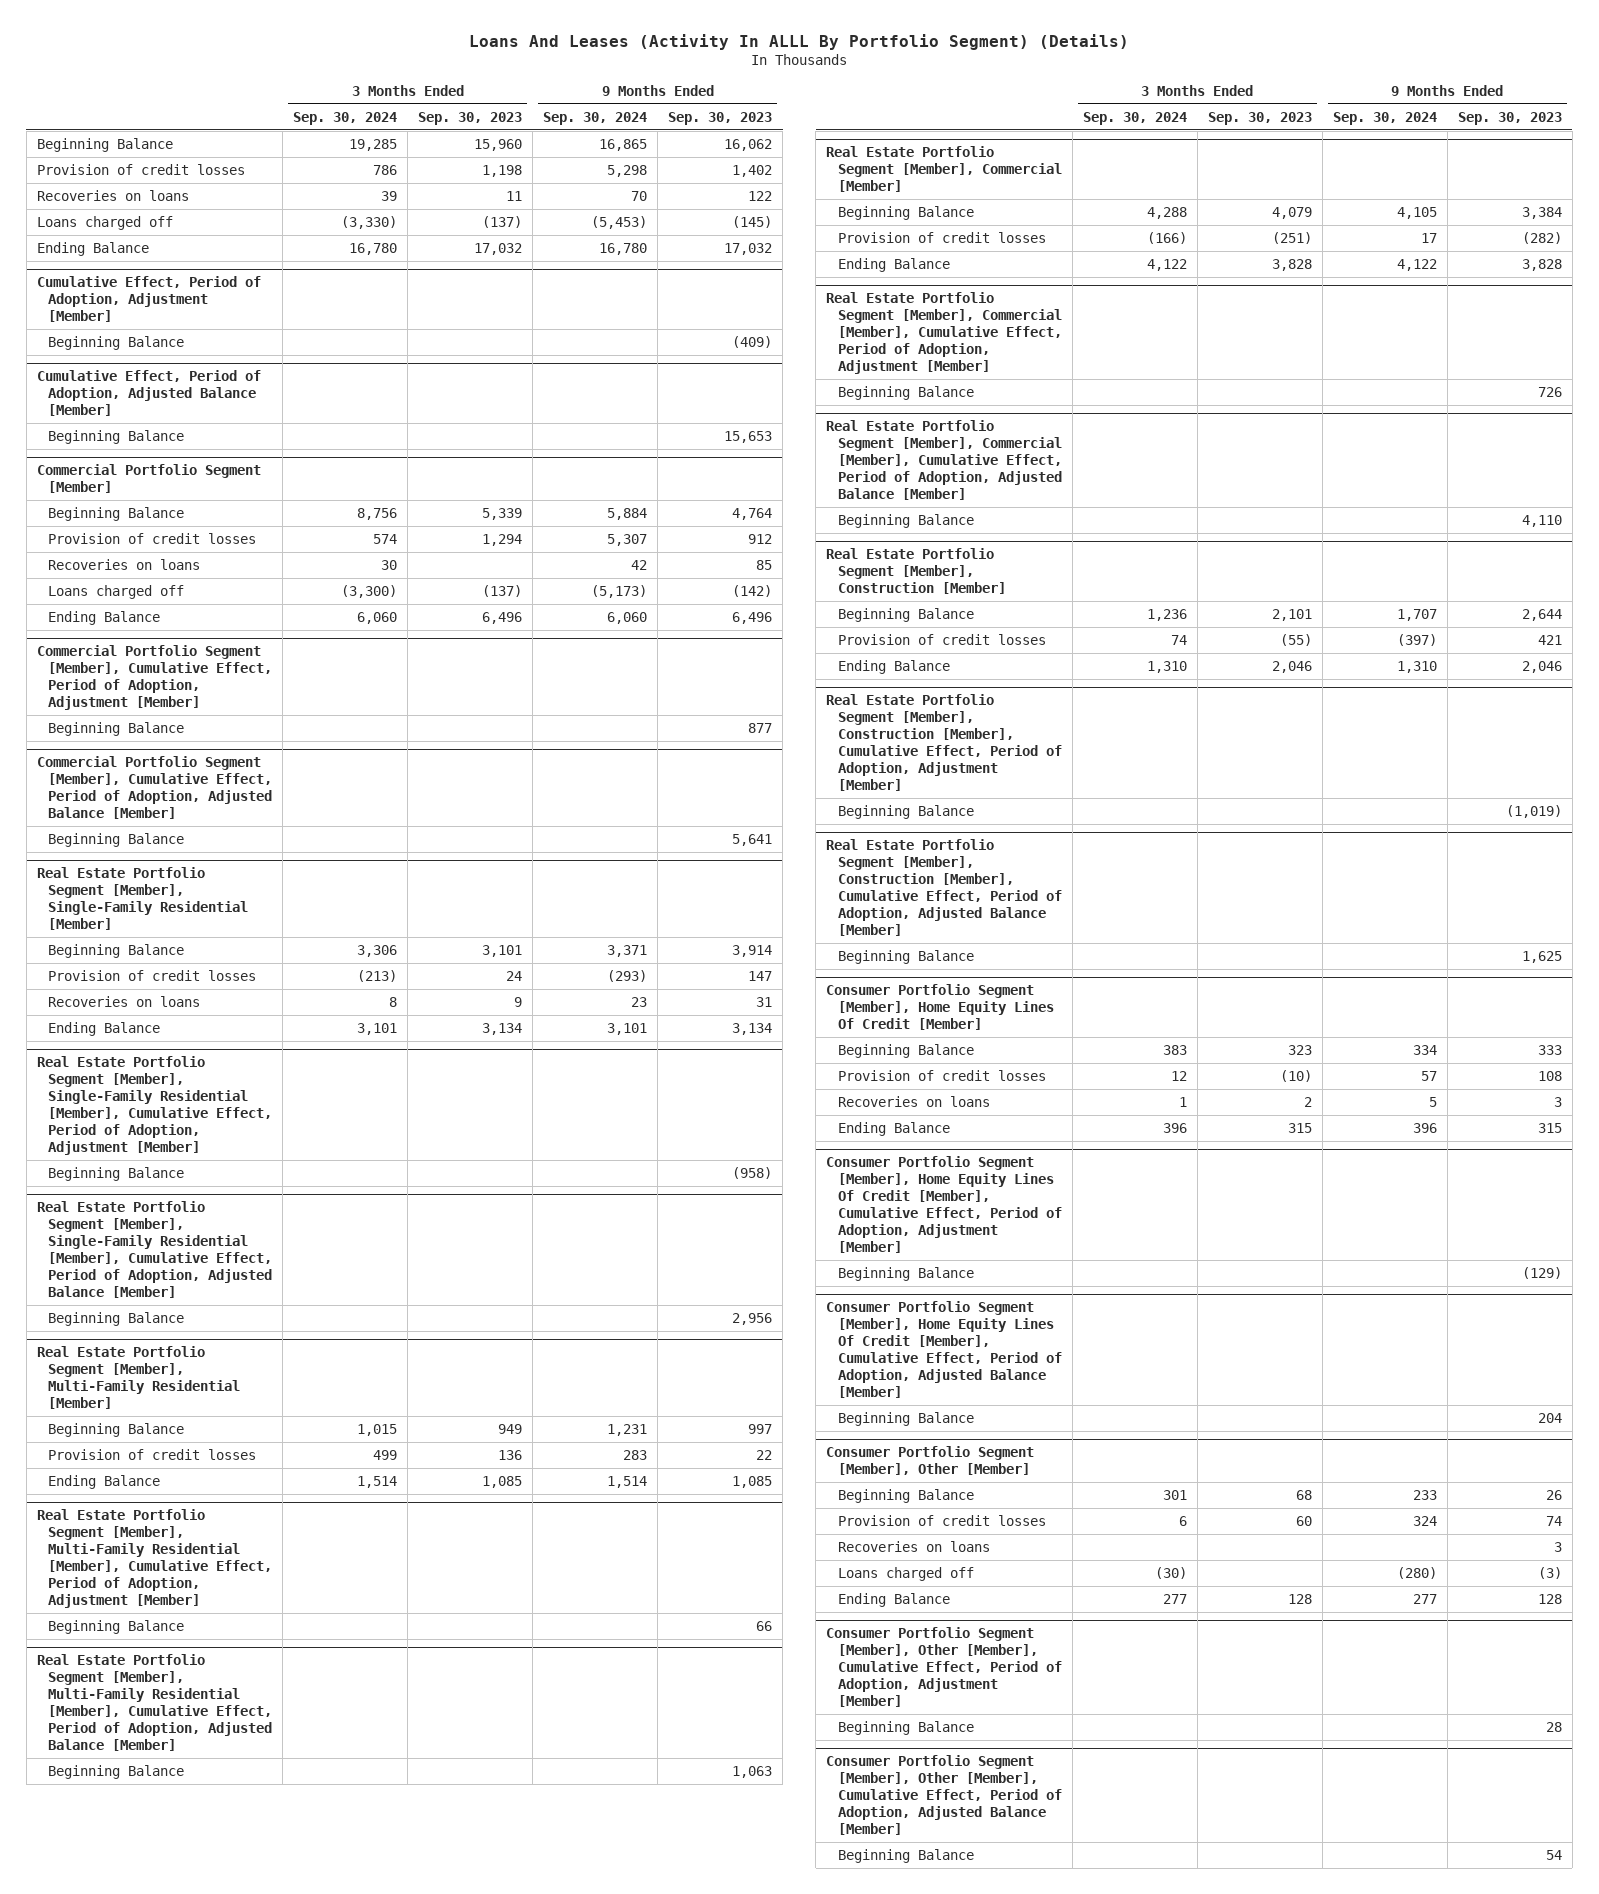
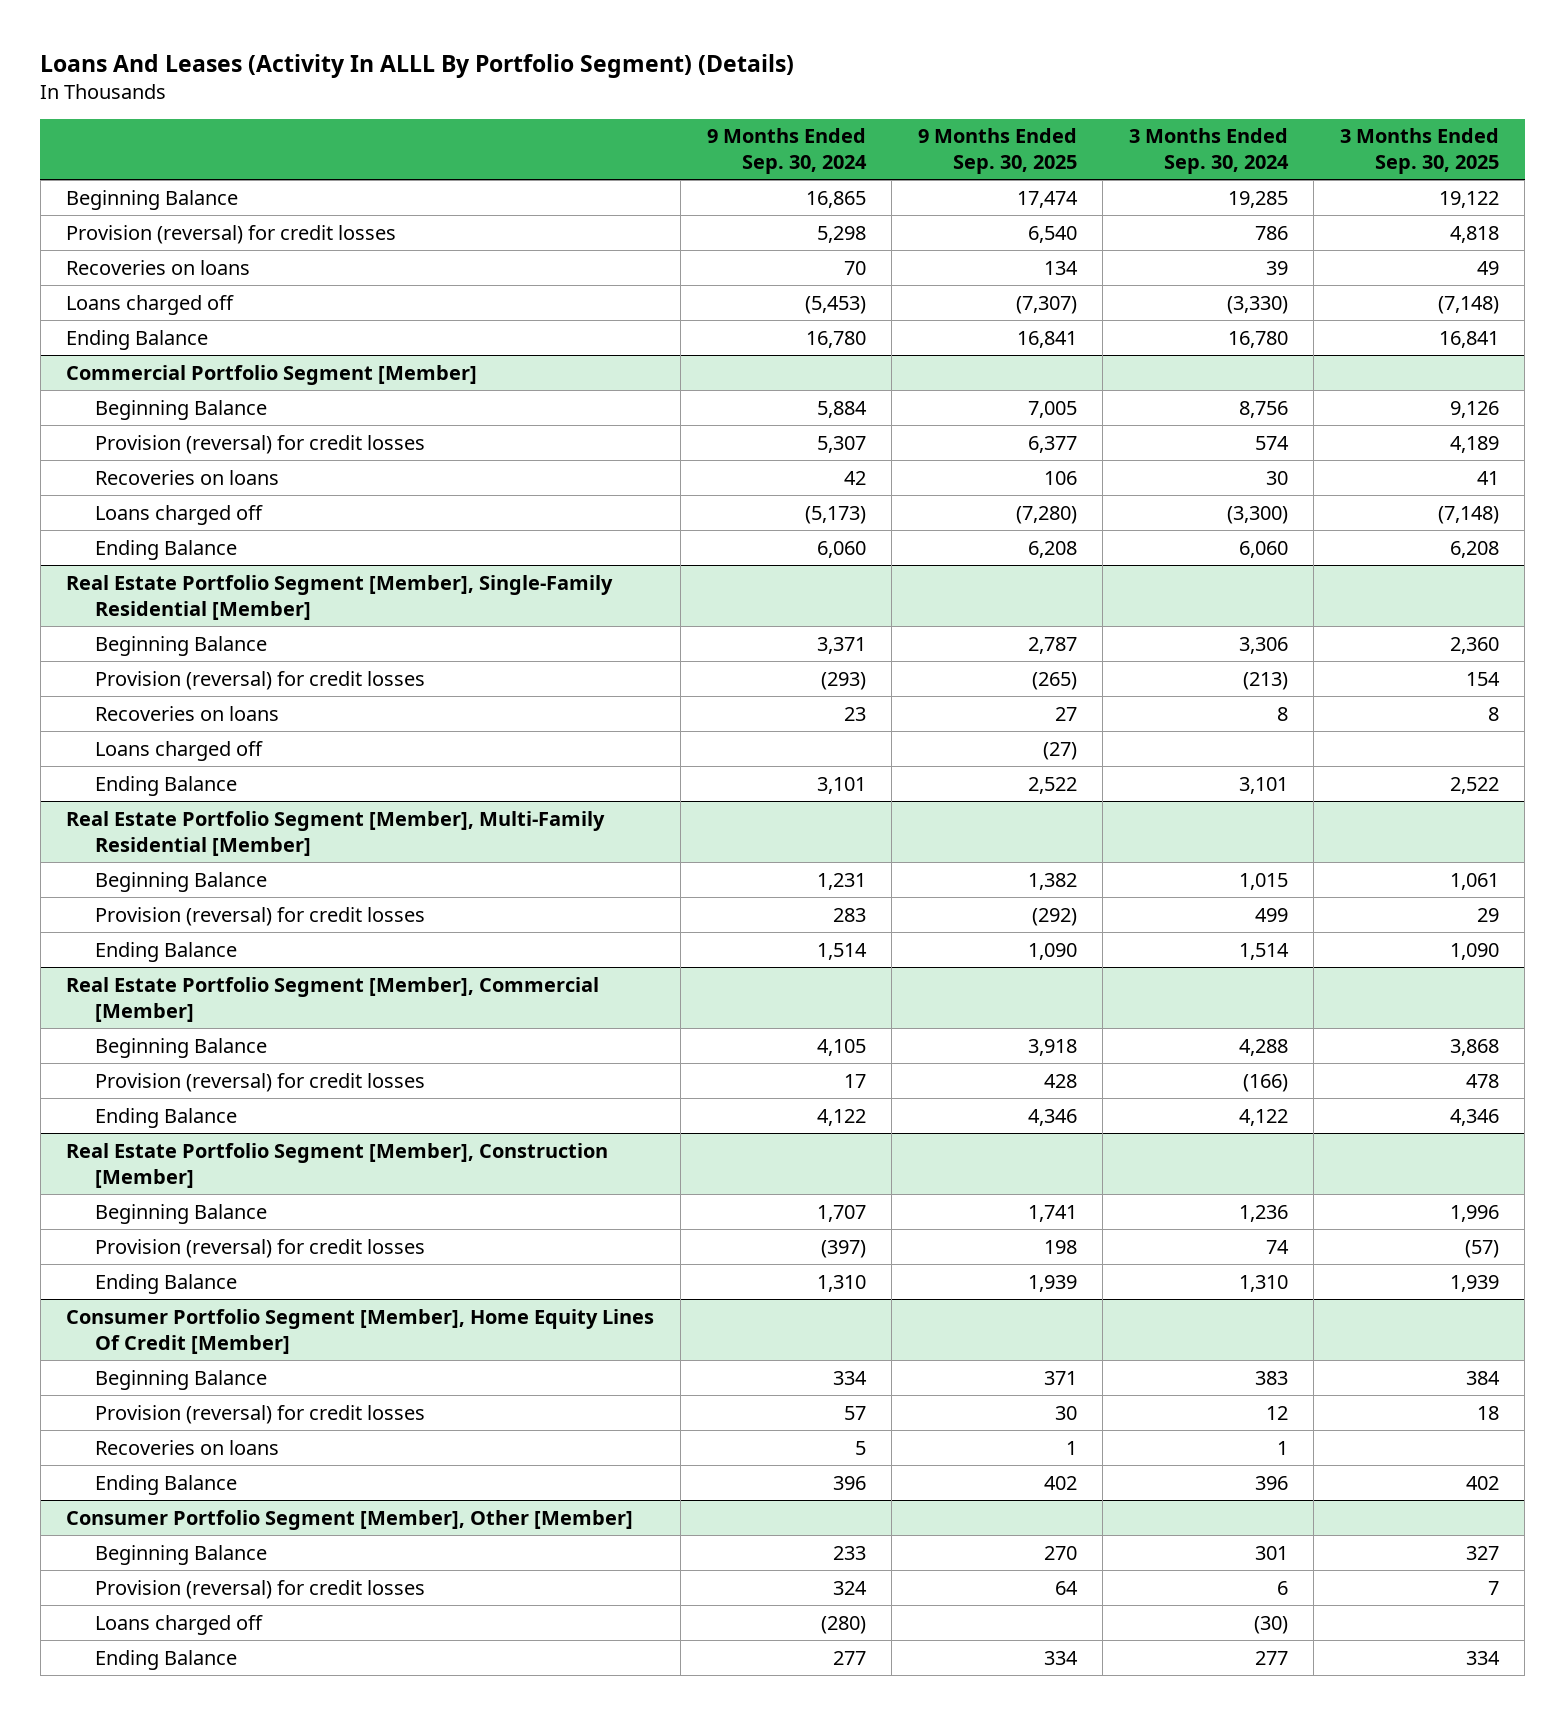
[418,111,523,125] Sep. 30, 2023 -> none
[668,111,773,125] Sep. 30, 2023 -> none
none -> [917,128,1077,175] 9 Months Ended Sep. 30, 2025
none -> [1339,128,1499,175] 3 Months Ended Sep. 30, 2025
[36,163,245,175] Provision of credit losses -> [66,224,397,244] Provision (reversal) for credit losses
[36,276,261,323] Cumulative Effect, Period of Adoption, Adjustment [Member] -> none
[48,335,185,350] Beginning Balance -> none
[36,370,261,417] Cumulative Effect, Period of Adoption, Adjusted Balance [Member] -> none
[48,429,185,444] Beginning Balance -> none
[48,532,257,544] Provision of credit losses -> [95,434,426,454] Provision (reversal) for credit losses
[36,645,273,710] Commercial Portfolio Segment [Member], Cumulative Effect, Period of Adoption, Adjustment [Member] -> none
[48,721,185,736] Beginning Balance -> none
[36,756,273,819] Commercial Portfolio Segment [Member], Cumulative Effect, Period of Adoption, Adjusted Balance [Member] -> none
[48,832,185,847] Beginning Balance -> none
[48,969,257,981] Provision of credit losses -> [95,670,426,690] Provision (reversal) for credit losses
none -> [95,740,264,761] Loans charged off
[36,1056,273,1155] Real Estate Portfolio Segment [Member], Single-Family Residential [Member], Cumulative Effect, Period of Adoption, Adjustment [Member] -> none
[48,1166,185,1181] Beginning Balance -> none
[36,1201,273,1298] Real Estate Portfolio Segment [Member], Single-Family Residential [Member], Cumulative Effect, Period of Adoption, Adjusted Balance [Member] -> none
[48,1311,185,1326] Beginning Balance -> none
[48,1448,257,1460] Provision of credit losses -> [95,906,426,926] Provision (reversal) for credit losses
[36,1509,273,1608] Real Estate Portfolio Segment [Member], Multi-Family Residential [Member], Cumulative Effect, Period of Adoption, Adjustment [Member] -> none
[48,1619,185,1634] Beginning Balance -> none
[36,1654,273,1751] Real Estate Portfolio Segment [Member], Multi-Family Residential [Member], Cumulative Effect, Period of Adoption, Adjusted Balance [Member] -> none
[48,1764,185,1779] Beginning Balance -> none
[837,231,1046,243] Provision of credit losses -> [95,1072,426,1092] Provision (reversal) for credit losses
[826,292,1062,374] Real Estate Portfolio Segment [Member], Commercial [Member], Cumulative Effect, Period of Adoption, Adjustment [Member] -> none
[837,385,974,400] Beginning Balance -> none
[826,420,1062,500] Real Estate Portfolio Segment [Member], Commercial [Member], Cumulative Effect, Period of Adoption, Adjusted Balance [Member] -> none
[837,513,974,528] Beginning Balance -> none
[837,633,1046,645] Provision of credit losses -> [95,1238,426,1258] Provision (reversal) for credit losses
[826,694,1062,791] Real Estate Portfolio Segment [Member], Construction [Member], Cumulative Effect, Period of Adoption, Adjustment [Member] -> none
[837,804,974,819] Beginning Balance -> none
[826,839,1062,936] Real Estate Portfolio Segment [Member], Construction [Member], Cumulative Effect, Period of Adoption, Adjusted Balance [Member] -> none
[837,949,974,964] Beginning Balance -> none
[837,1069,1046,1081] Provision of credit losses -> [95,1404,426,1424] Provision (reversal) for credit losses
[826,1156,1062,1253] Consumer Portfolio Segment [Member], Home Equity Lines Of Credit [Member], Cumulative Effect, Period of Adoption, Adjustment [Member] -> none
[837,1266,974,1281] Beginning Balance -> none
[826,1301,1062,1398] Consumer Portfolio Segment [Member], Home Equity Lines Of Credit [Member], Cumulative Effect, Period of Adoption, Adjusted Balance [Member] -> none
[837,1411,974,1426] Beginning Balance -> none
[837,1540,990,1552] Recoveries on loans -> none
[837,1514,1046,1526] Provision of credit losses -> [95,1579,426,1599] Provision (reversal) for credit losses
[826,1627,1062,1707] Consumer Portfolio Segment [Member], Other [Member], Cumulative Effect, Period of Adoption, Adjustment [Member] -> none
[837,1720,974,1735] Beginning Balance -> none
[826,1755,1062,1835] Consumer Portfolio Segment [Member], Other [Member], Cumulative Effect, Period of Adoption, Adjusted Balance [Member] -> none
[837,1848,974,1863] Beginning Balance -> none

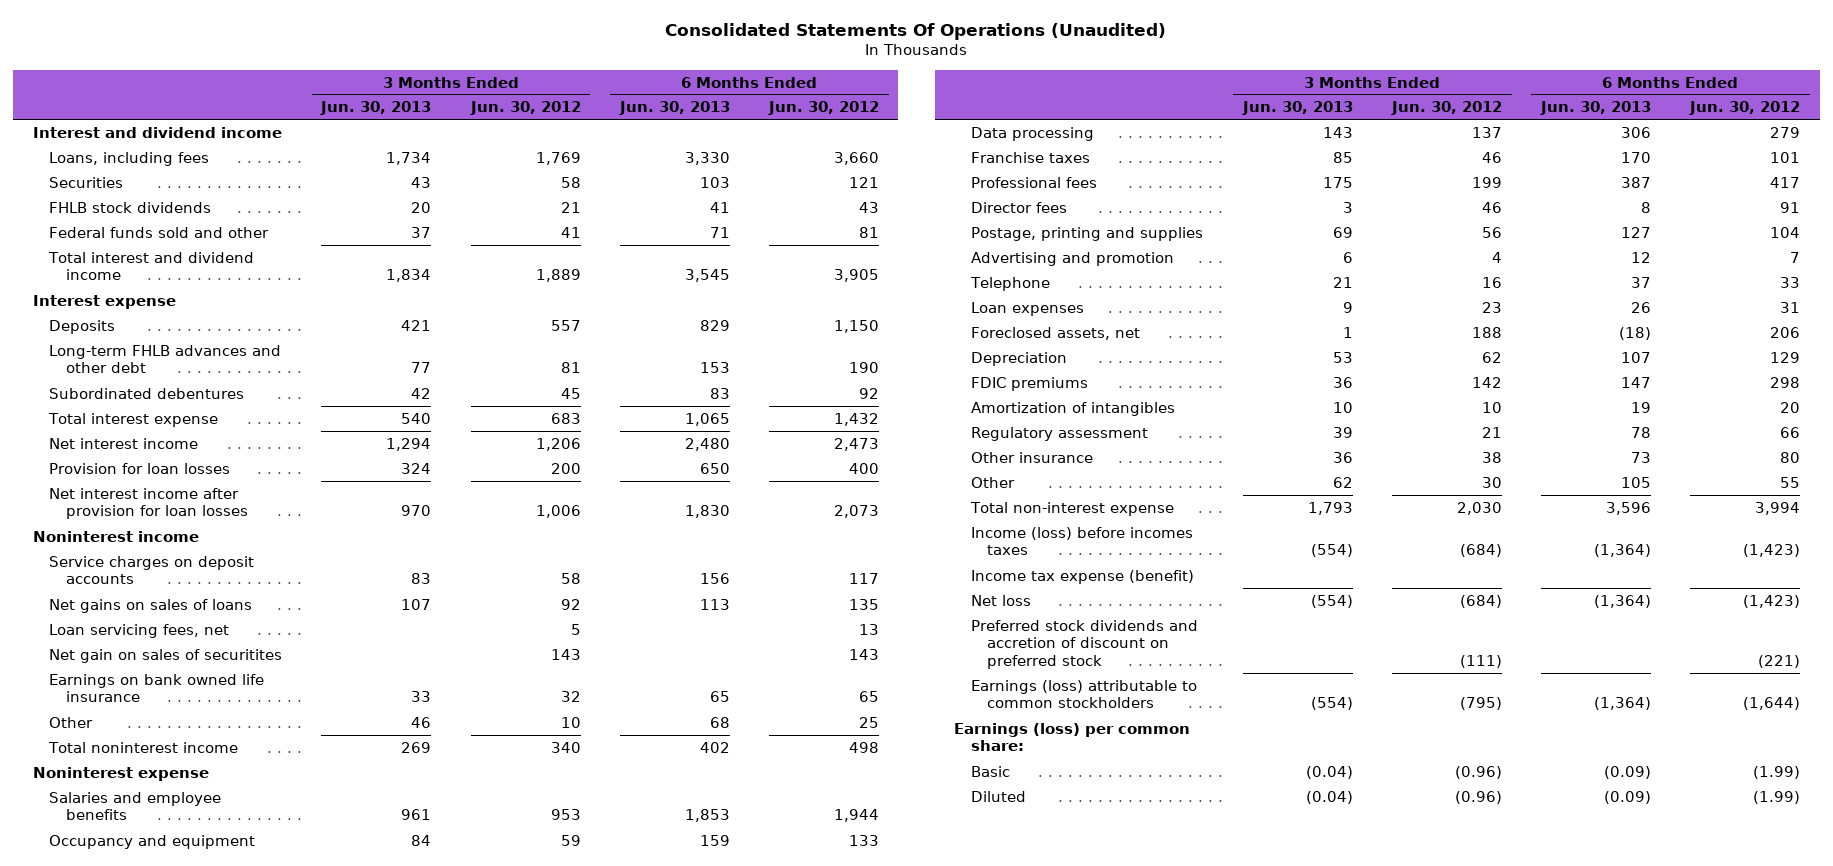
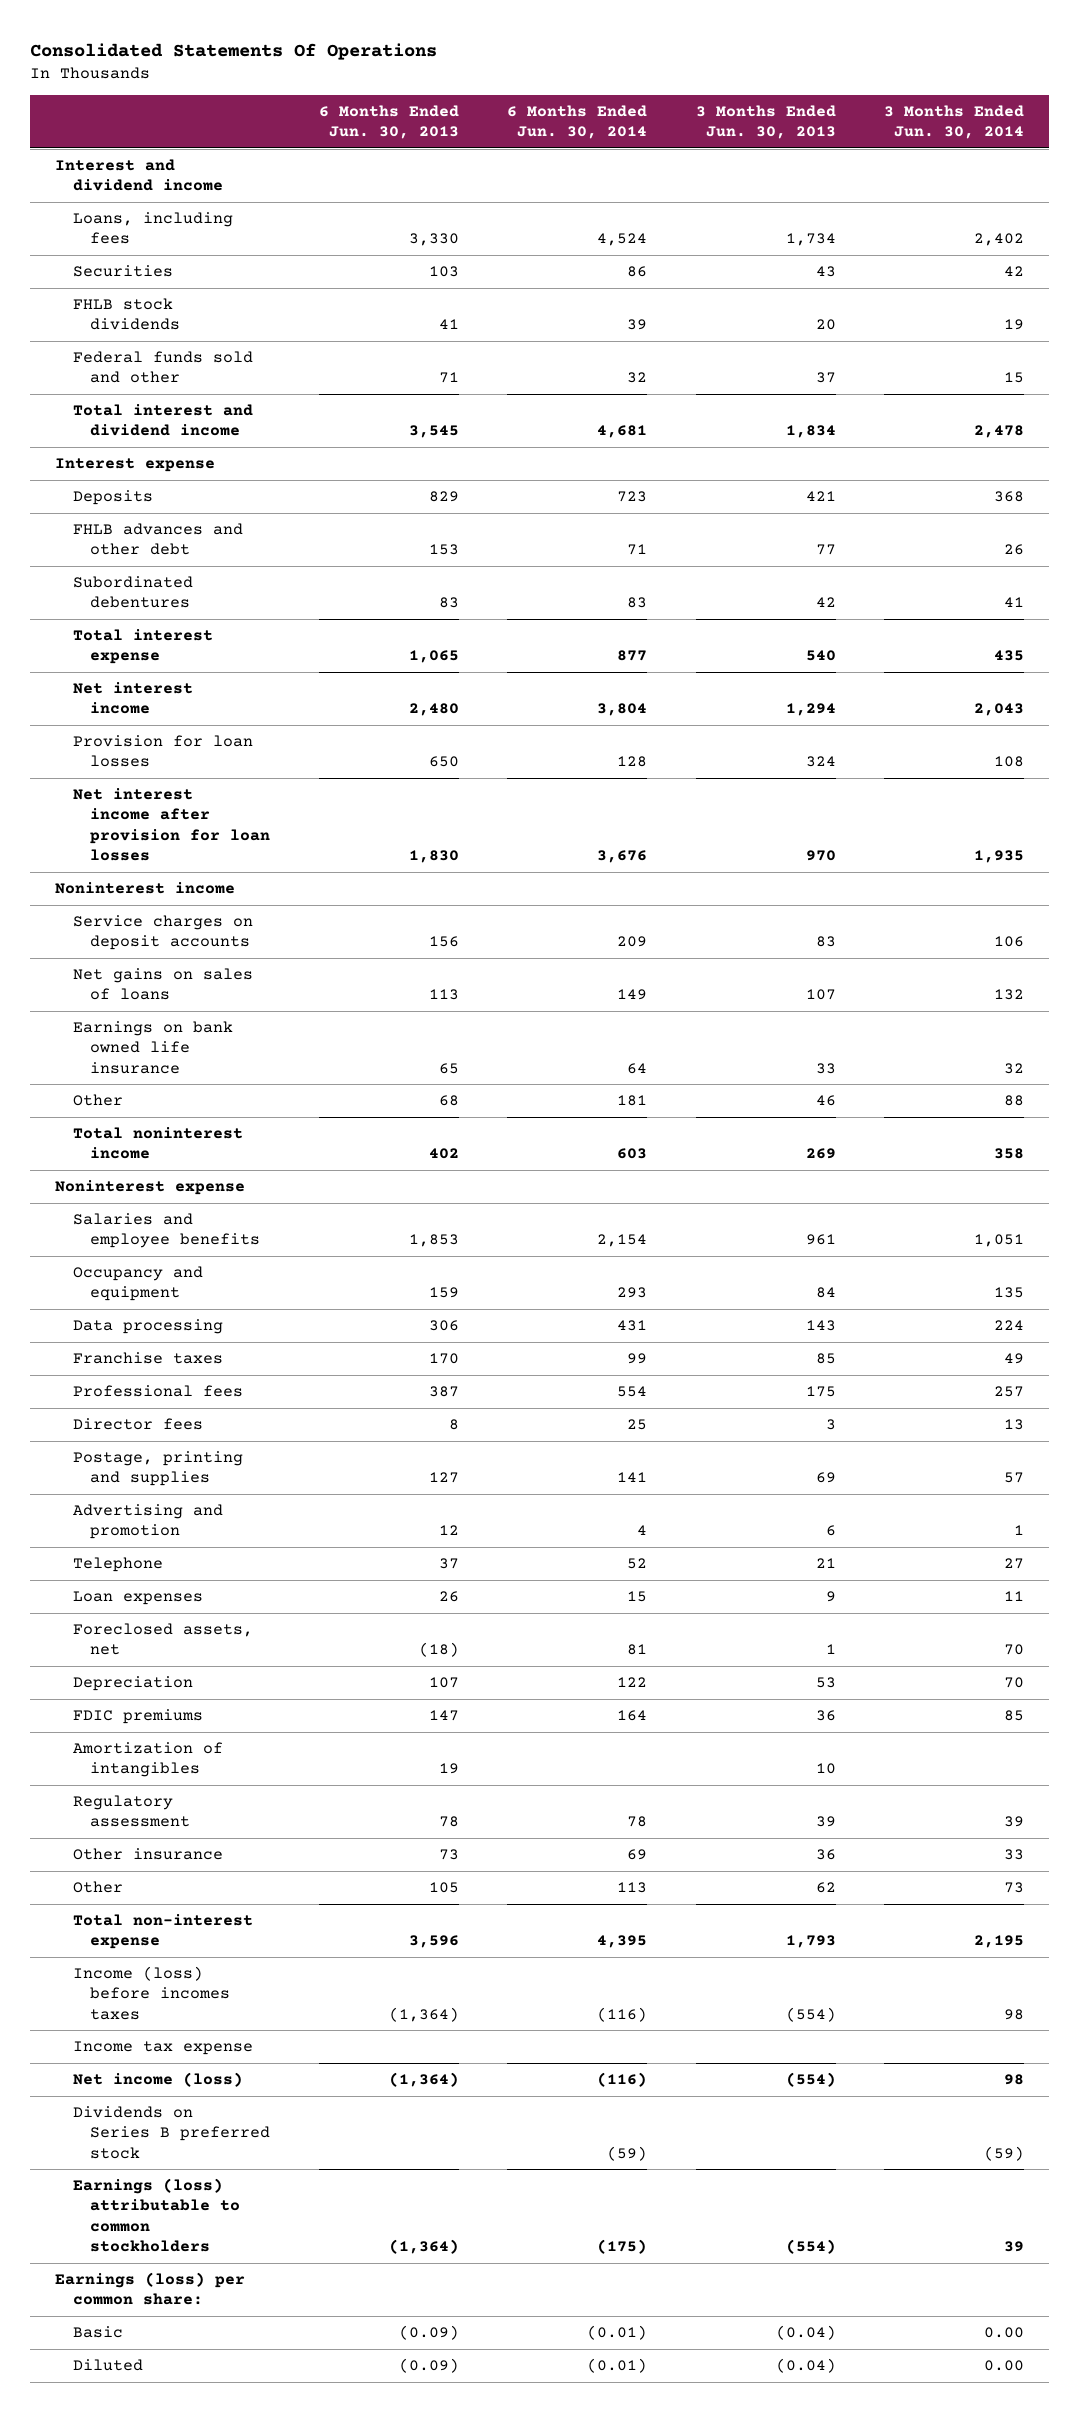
[665,22,1167,40] Consolidated Statements Of Operations (Unaudited) -> [30,42,438,60] Consolidated Statements Of Operations
[469,101,581,116] Jun. 30, 2012 -> none
[767,101,879,116] Jun. 30, 2012 -> none
none -> [507,104,648,139] 6 Months Ended Jun. 30, 2014
none -> [884,104,1025,139] 3 Months Ended Jun. 30, 2014
[49,344,282,374] Long-term FHLB advances and other debt -> [72,523,243,556] FHLB advances and other debt
[49,623,230,638] Loan servicing fees, net -> none
[49,648,283,663] Net gain on sales of securitites -> none
[970,569,1194,584] Income tax expense (benefit) -> [72,2041,253,2056] Income tax expense
[970,594,1031,606] Net loss -> [72,2072,243,2088] Net income (loss)
[970,619,1198,670] Preferred stock dividends and accretion of discount on preferred stock -> [72,2106,271,2159] Dividends on Series B preferred stock

